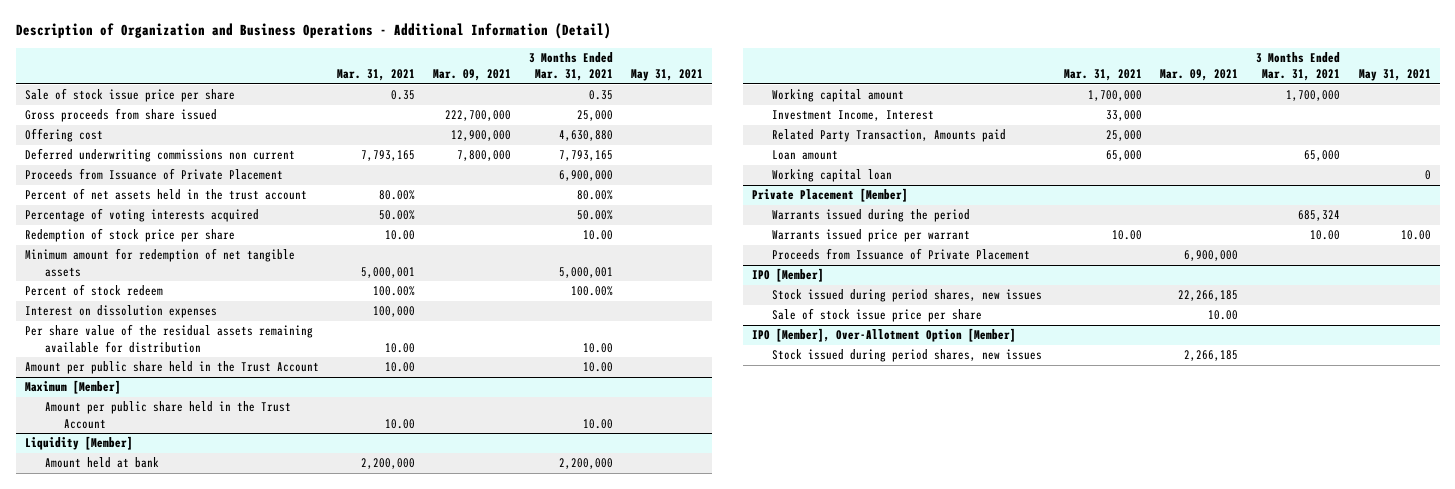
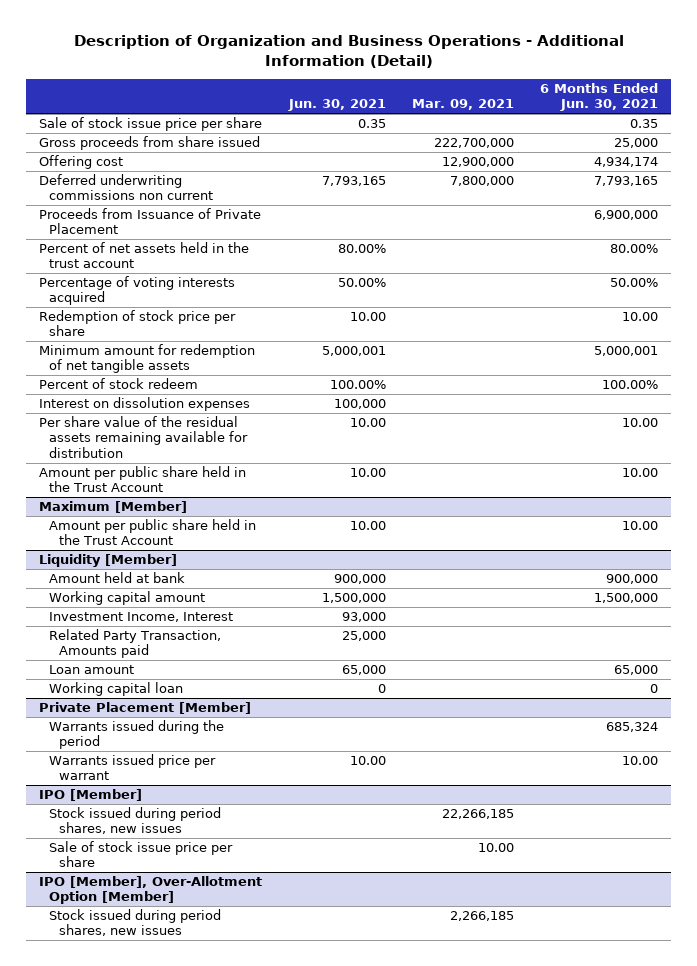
[337,69,416,82] Mar. 31, 2021 -> none
[529,52,614,82] 3 Months Ended Mar. 31, 2021 -> none
[631,69,704,82] May 31, 2021 -> none
none -> [287,99,386,112] Jun. 30, 2021
none -> [539,83,658,112] 6 Months Ended Jun. 30, 2021
[772,248,1031,261] Proceeds from Issuance of Private Placement -> none

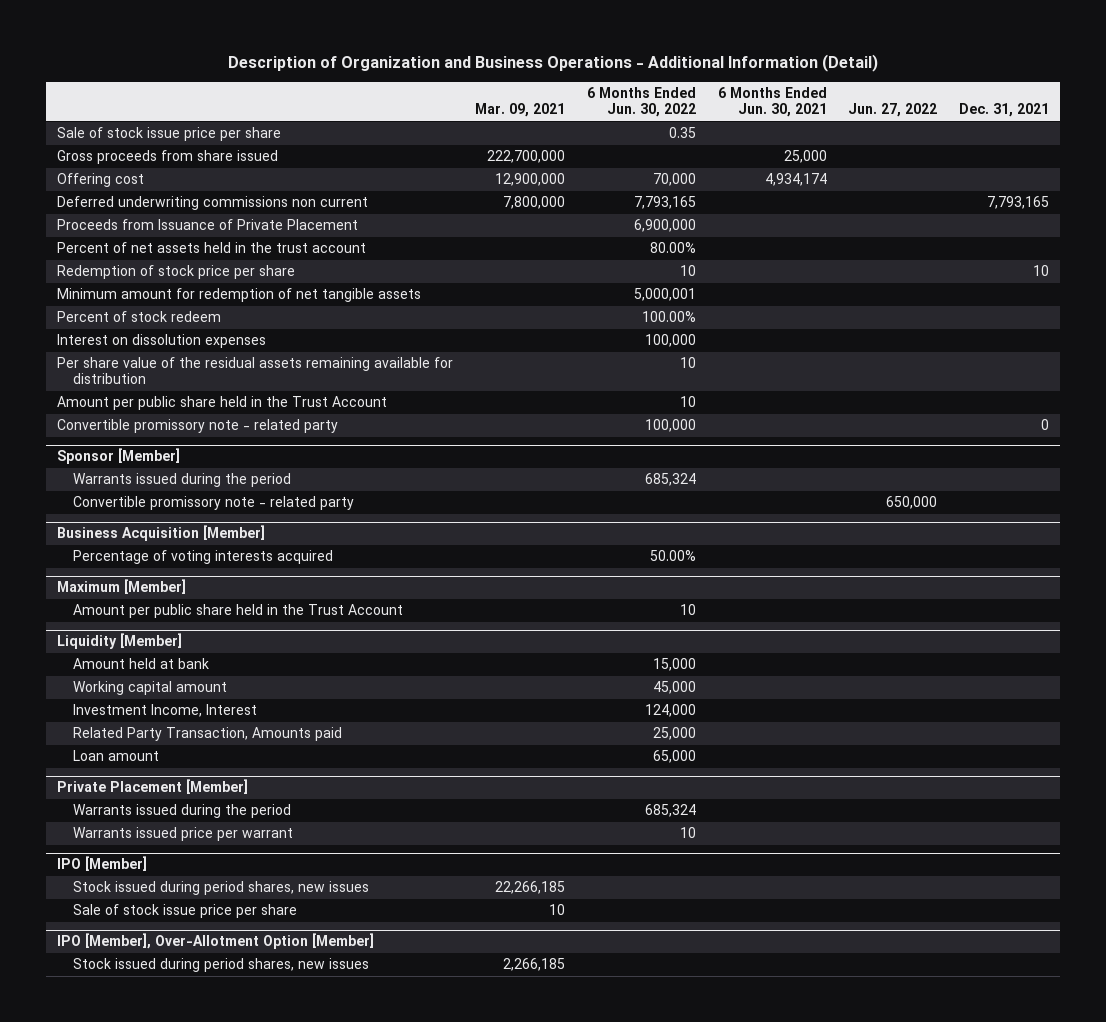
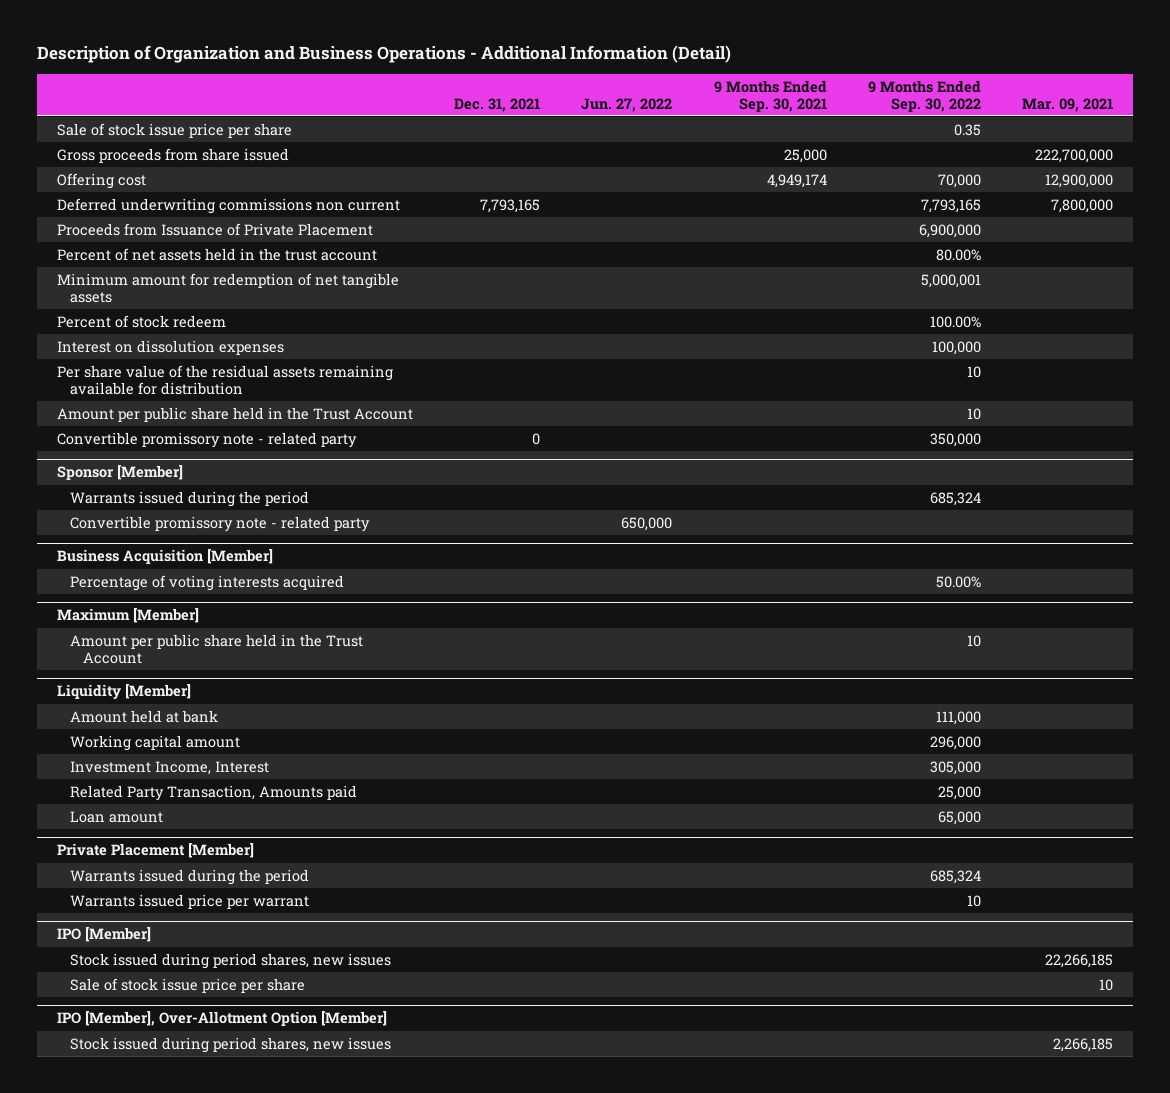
[586,86,696,118] 6 Months Ended Jun. 30, 2022 -> none
[717,86,827,118] 6 Months Ended Jun. 30, 2021 -> none
none -> [713,79,827,112] 9 Months Ended Sep. 30, 2021
none -> [867,79,981,112] 9 Months Ended Sep. 30, 2022
[57,265,296,280] Redemption of stock price per share -> none

